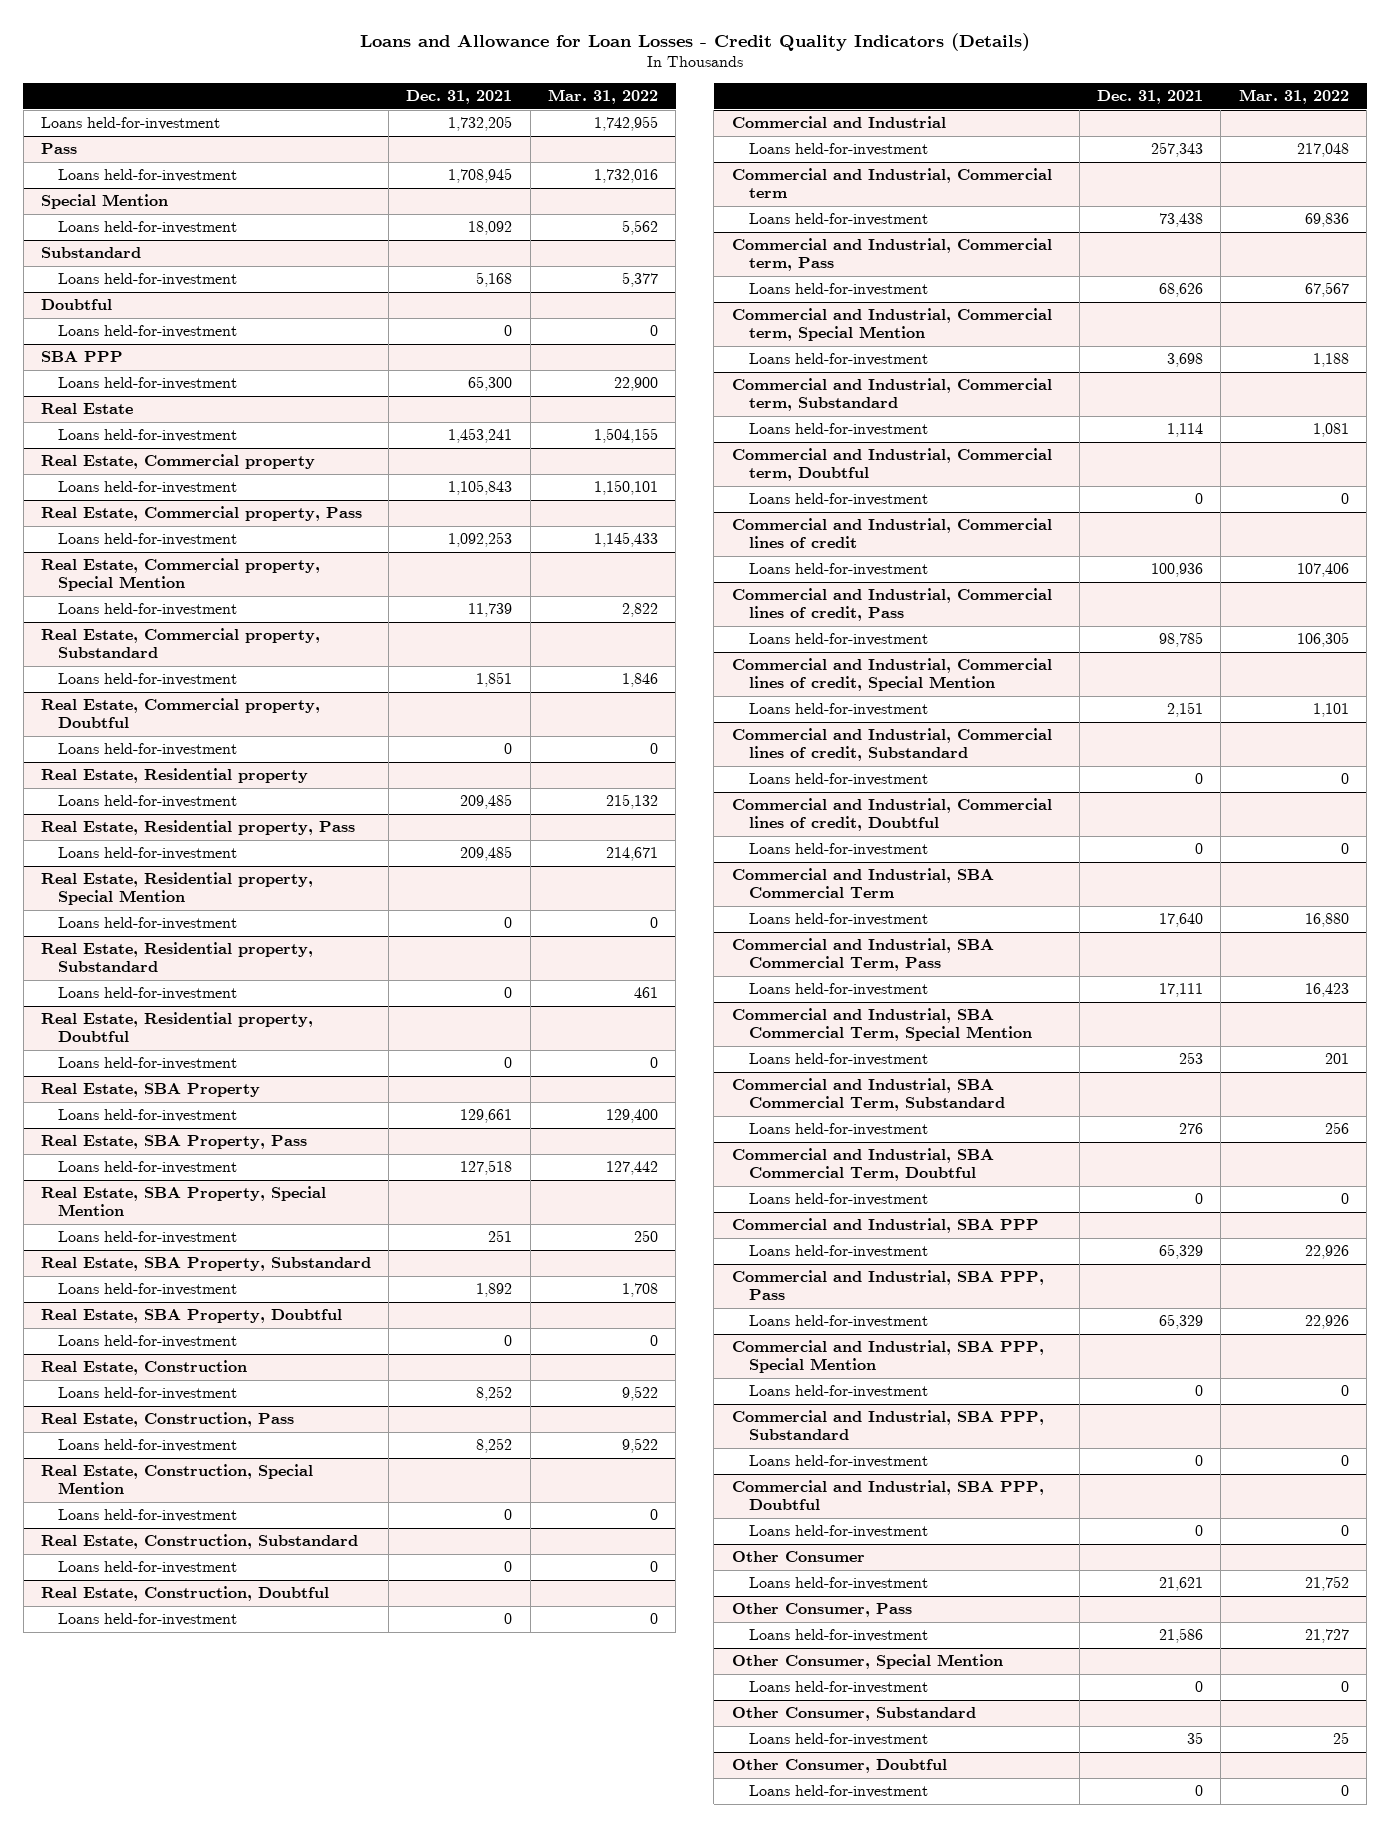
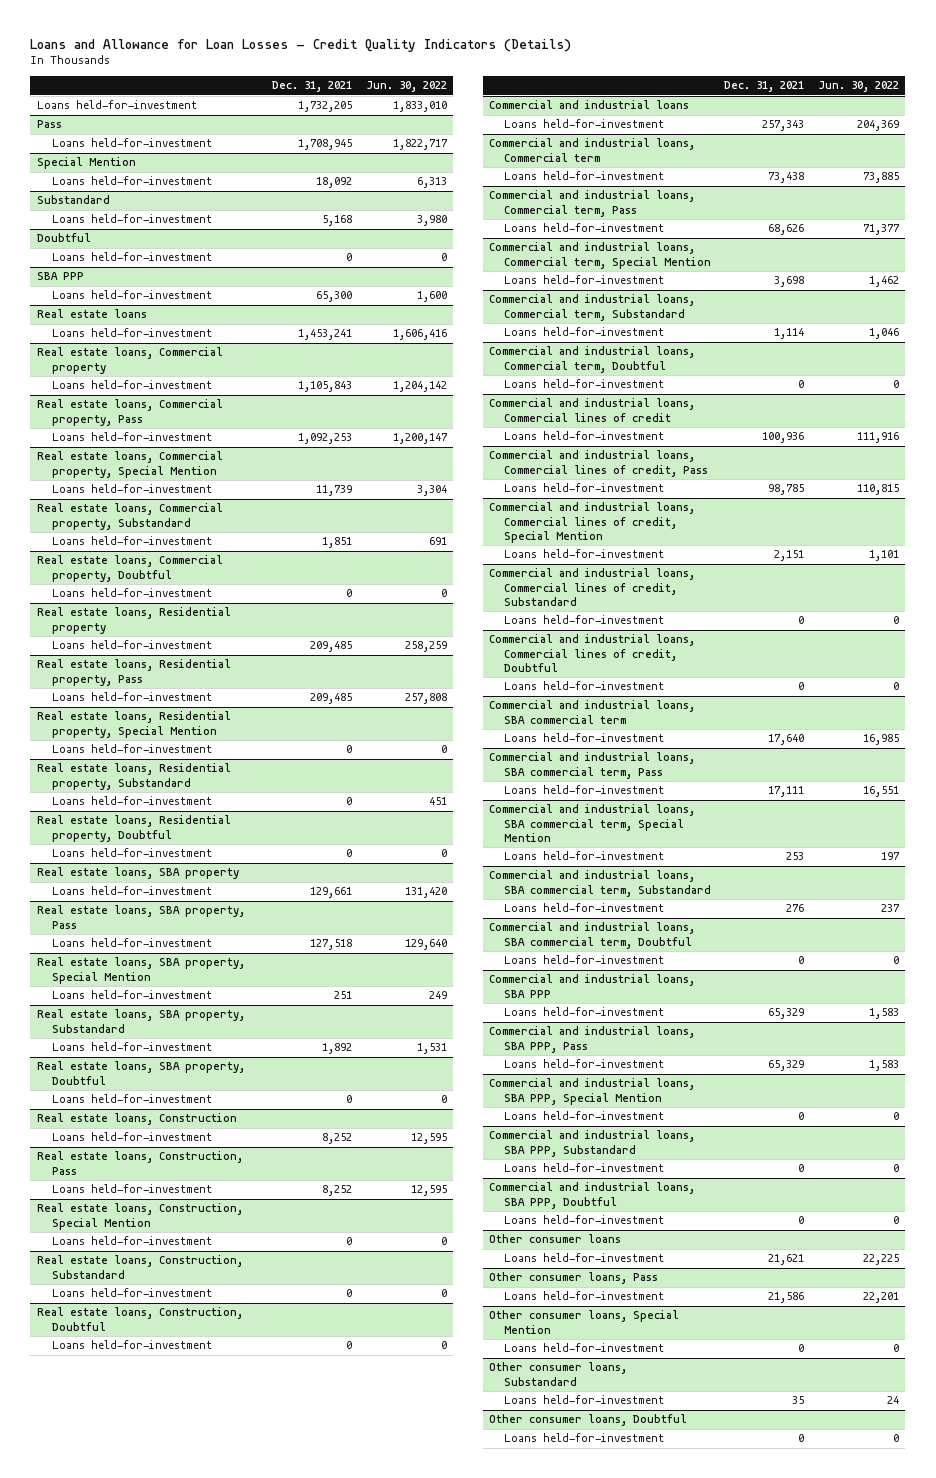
[547,89,658,105] Mar. 31, 2022 -> none
none -> [365,81,447,93] Jun. 30, 2022
[40,403,133,415] Real Estate -> [37,309,148,319] Real estate loans
[40,454,315,470] Real Estate, Commercial property -> [37,347,224,374] Real estate loans, Commercial property
[40,506,362,522] Real Estate, Commercial property, Pass -> [37,399,224,426] Real estate loans, Commercial property, Pass
[40,558,320,592] Real Estate, Commercial property, Special Mention -> [37,451,224,478] Real estate loans, Commercial property, Special Mention
[40,628,320,659] Real Estate, Commercial property, Substandard -> [37,503,224,530] Real estate loans, Commercial property, Substandard
[40,698,320,729] Real Estate, Commercial property, Doubtful -> [37,555,224,582] Real estate loans, Commercial property, Doubtful
[40,768,308,784] Real Estate, Residential property -> [37,607,232,634] Real estate loans, Residential property
[40,820,355,836] Real Estate, Residential property, Pass -> [37,659,232,686] Real estate loans, Residential property, Pass
[40,872,313,906] Real Estate, Residential property, Special Mention -> [37,711,232,738] Real estate loans, Residential property, Special Mention
[40,942,313,973] Real Estate, Residential property, Substandard -> [37,763,232,790] Real estate loans, Residential property, Substandard
[40,1012,313,1043] Real Estate, Residential property, Doubtful -> [37,815,232,842] Real estate loans, Residential property, Doubtful
[40,1083,260,1098] Real Estate, SBA Property -> [37,867,240,880] Real estate loans, SBA property
[40,1135,307,1150] Real Estate, SBA Property, Pass -> [37,905,246,929] Real estate loans, SBA property, Pass
[40,1186,326,1217] Real Estate, SBA Property, Special Mention -> [37,957,246,984] Real estate loans, SBA property, Special Mention
[40,1257,371,1272] Real Estate, SBA Property, Substandard -> [37,1009,246,1033] Real estate loans, SBA property, Substandard
[40,1309,342,1324] Real Estate, SBA Property, Doubtful -> [37,1061,246,1085] Real estate loans, SBA property, Doubtful
[40,1360,247,1376] Real Estate, Construction -> [37,1113,238,1126] Real estate loans, Construction
[40,1412,294,1428] Real Estate, Construction, Pass -> [37,1151,244,1175] Real estate loans, Construction, Pass
[40,1464,313,1495] Real Estate, Construction, Special Mention -> [37,1203,244,1230] Real estate loans, Construction, Special Mention
[40,1534,358,1550] Real Estate, Construction, Substandard -> [37,1255,244,1279] Real estate loans, Construction, Substandard
[40,1586,329,1602] Real Estate, Construction, Doubtful -> [37,1307,244,1331] Real estate loans, Construction, Doubtful
[731,116,946,129] Commercial and Industrial -> [489,100,690,110] Commercial and industrial loans
[731,168,1052,199] Commercial and Industrial, Commercial term -> [489,138,696,162] Commercial and industrial loans, Commercial term
[731,238,1052,272] Commercial and Industrial, Commercial term, Pass -> [489,190,696,217] Commercial and industrial loans, Commercial term, Pass
[731,308,1052,342] Commercial and Industrial, Commercial term, Special Mention -> [489,242,711,269] Commercial and industrial loans, Commercial term, Special Mention
[731,378,1052,412] Commercial and Industrial, Commercial term, Substandard -> [489,294,696,321] Commercial and industrial loans, Commercial term, Substandard
[731,448,1052,482] Commercial and Industrial, Commercial term, Doubtful -> [489,346,696,373] Commercial and industrial loans, Commercial term, Doubtful
[731,518,1052,549] Commercial and Industrial, Commercial lines of credit -> [489,398,696,422] Commercial and industrial loans, Commercial lines of credit
[731,588,1052,622] Commercial and Industrial, Commercial lines of credit, Pass -> [489,450,708,477] Commercial and industrial loans, Commercial lines of credit, Pass
[731,658,1052,692] Commercial and Industrial, Commercial lines of credit, Special Mention -> [489,502,696,543] Commercial and industrial loans, Commercial lines of credit, Special Mention
[731,728,1052,762] Commercial and Industrial, Commercial lines of credit, Substandard -> [489,568,696,606] Commercial and industrial loans, Commercial lines of credit, Substandard
[731,798,1052,832] Commercial and Industrial, Commercial lines of credit, Doubtful -> [489,634,696,672] Commercial and industrial loans, Commercial lines of credit, Doubtful
[731,868,994,899] Commercial and Industrial, SBA Commercial Term -> [489,700,696,724] Commercial and industrial loans, SBA commercial term
[731,938,994,972] Commercial and Industrial, SBA Commercial Term, Pass -> [489,752,696,779] Commercial and industrial loans, SBA commercial term, Pass
[731,1008,1032,1042] Commercial and Industrial, SBA Commercial Term, Special Mention -> [489,804,696,842] Commercial and industrial loans, SBA commercial term, Special Mention
[731,1078,1005,1112] Commercial and Industrial, SBA Commercial Term, Substandard -> [489,870,711,897] Commercial and industrial loans, SBA commercial term, Substandard
[731,1148,994,1182] Commercial and Industrial, SBA Commercial Term, Doubtful -> [489,922,696,949] Commercial and industrial loans, SBA commercial term, Doubtful
[731,1218,1039,1234] Commercial and Industrial, SBA PPP -> [489,974,696,998] Commercial and industrial loans, SBA PPP
[731,1270,1044,1301] Commercial and Industrial, SBA PPP, Pass -> [489,1026,696,1053] Commercial and industrial loans, SBA PPP, Pass
[731,1340,1044,1374] Commercial and Industrial, SBA PPP, Special Mention -> [489,1078,696,1105] Commercial and industrial loans, SBA PPP, Special Mention
[731,1410,1044,1441] Commercial and Industrial, SBA PPP, Substandard -> [489,1130,696,1157] Commercial and industrial loans, SBA PPP, Substandard
[731,1480,1044,1511] Commercial and Industrial, SBA PPP, Doubtful -> [489,1182,696,1209] Commercial and industrial loans, SBA PPP, Doubtful
[731,1551,865,1563] Other Consumer -> [489,1234,622,1244] Other consumer loans
[731,1603,912,1618] Other Consumer, Pass -> [489,1272,659,1285] Other consumer loans, Pass
[731,1654,1003,1670] Other Consumer, Special Mention -> [489,1310,680,1334] Other consumer loans, Special Mention
[731,1707,976,1722] Other Consumer, Substandard -> [489,1362,628,1386] Other consumer loans, Substandard
[731,1759,947,1774] Other Consumer, Doubtful -> [489,1414,688,1427] Other consumer loans, Doubtful

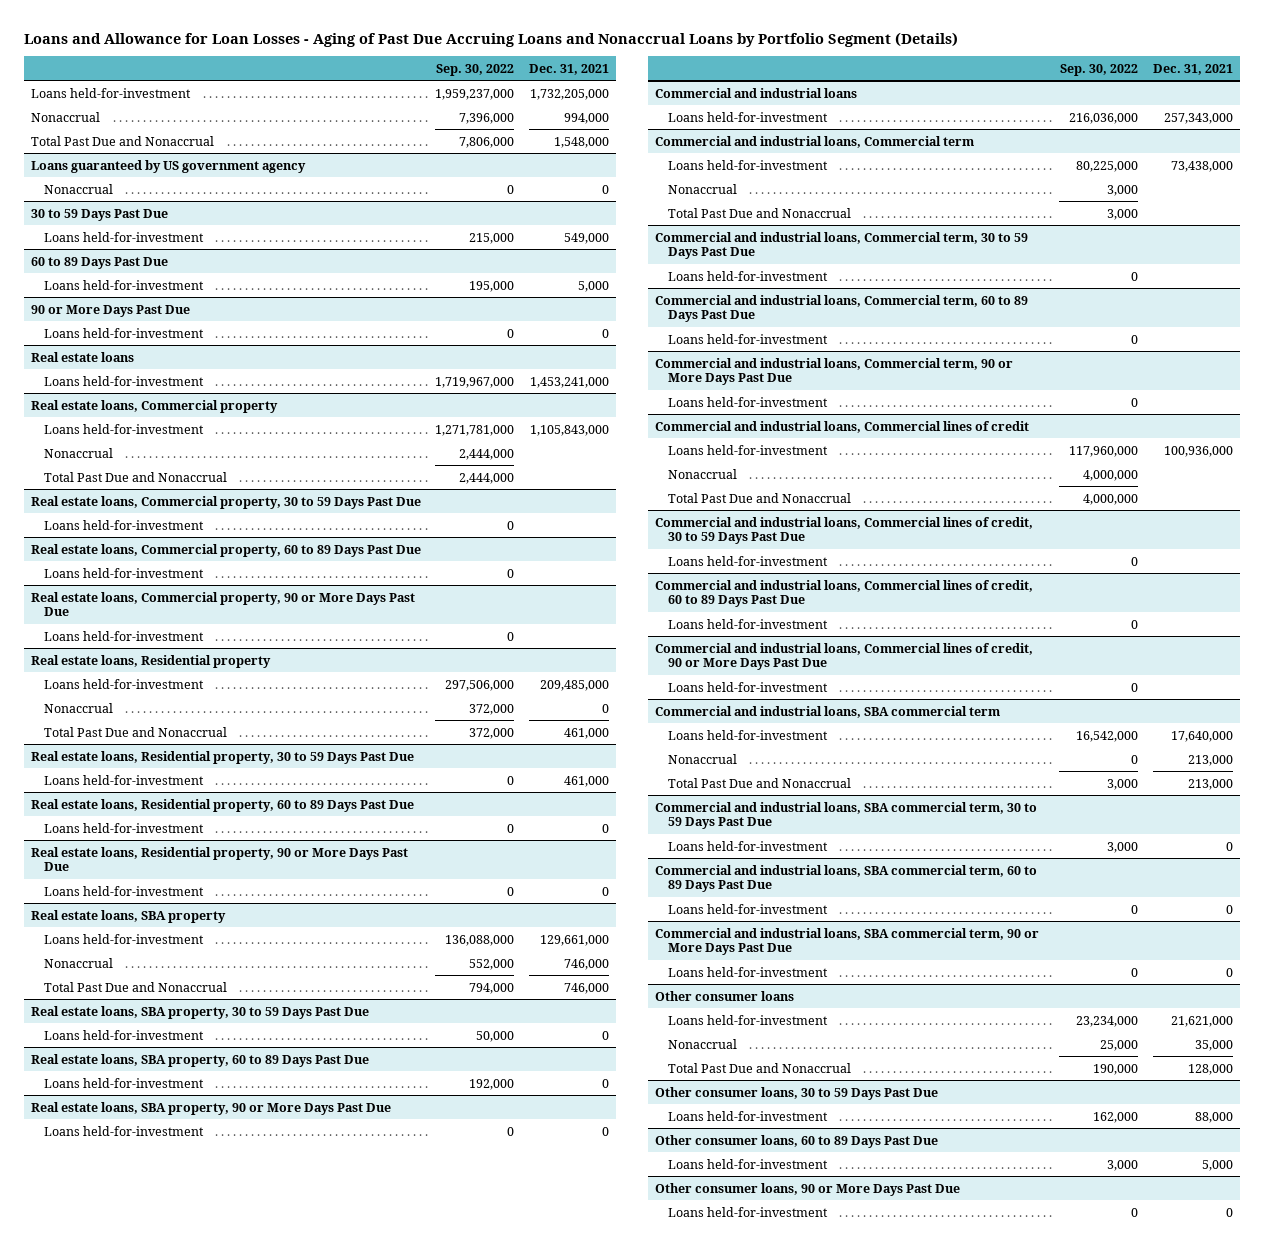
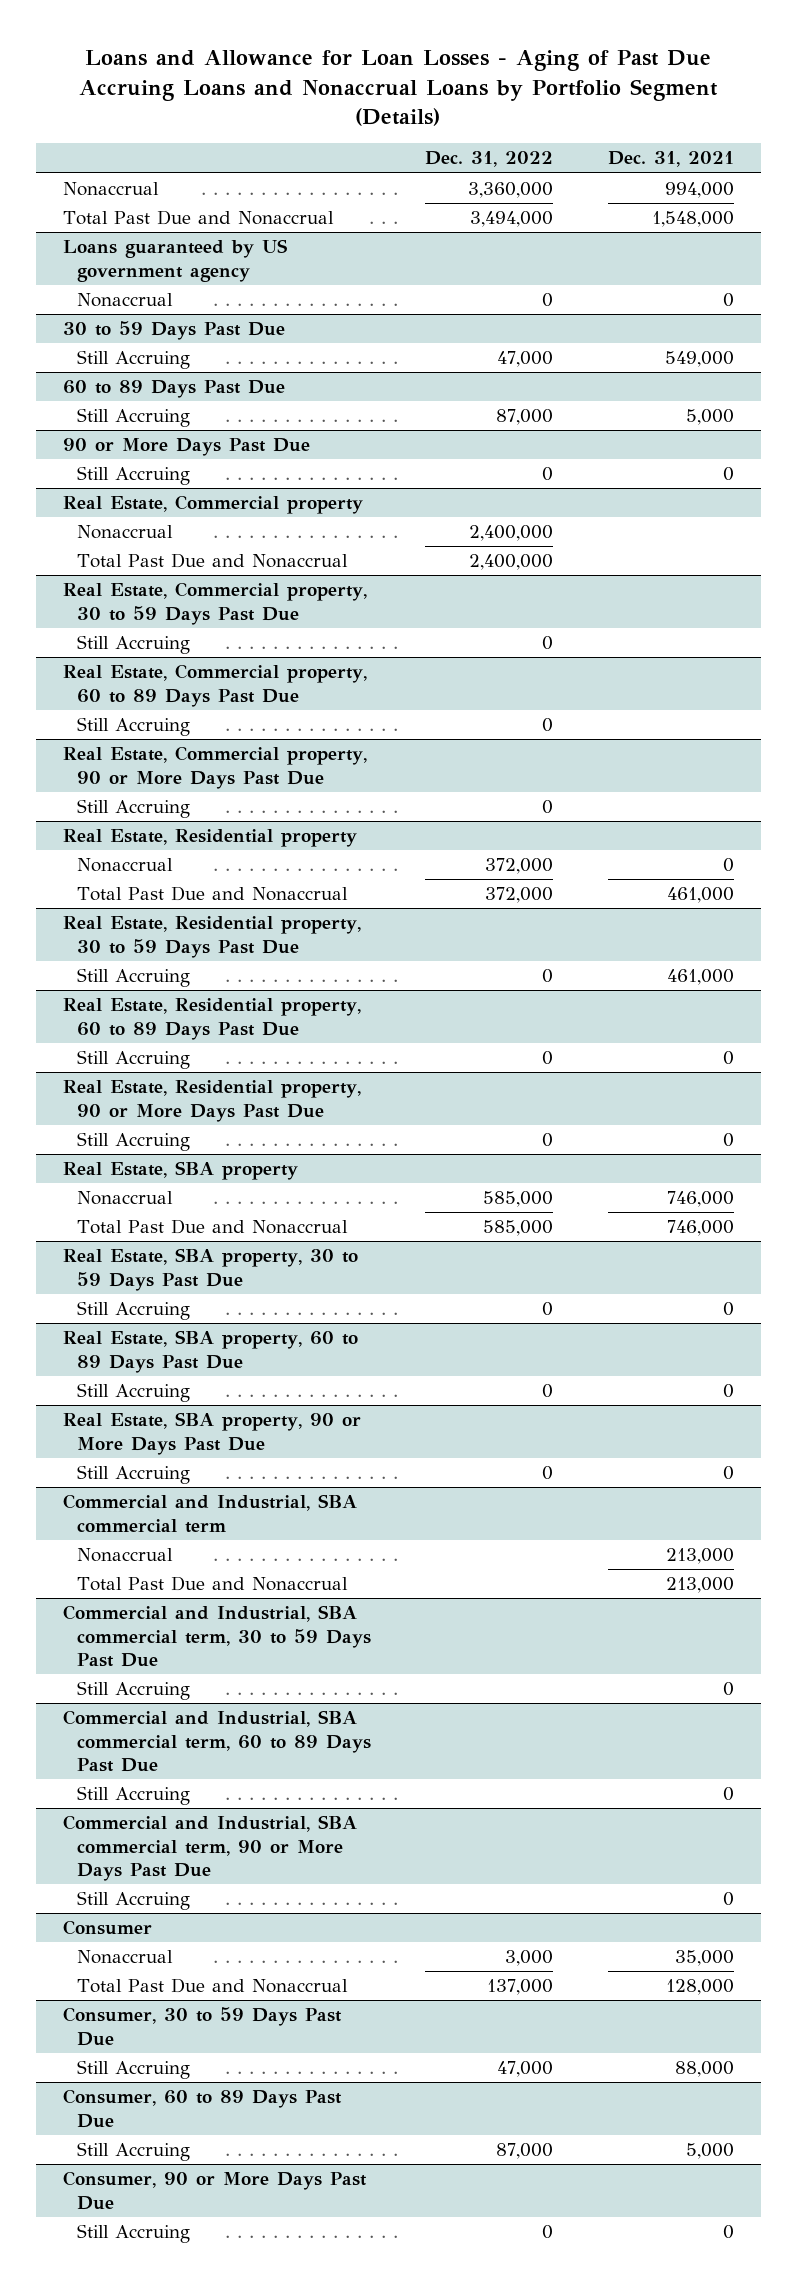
[436,63,515,76] Sep. 30, 2022 -> none
none -> [425,151,554,168] Dec. 31, 2022
[30,87,191,98] Loans held-for-investment -> none
[43,231,204,242] Loans held-for-investment -> [76,350,190,370] Still Accruing
[43,279,204,290] Loans held-for-investment -> none
none -> [76,408,190,428] Still Accruing
[43,327,204,338] Loans held-for-investment -> none
[30,351,134,362] Real estate loans -> none
[43,375,204,386] Loans held-for-investment -> none
[43,423,204,434] Loans held-for-investment -> none
none -> [76,466,190,486] Still Accruing
[30,399,278,413] Real estate loans, Commercial property -> [63,495,364,515] Real Estate, Commercial property
[43,519,204,530] Loans held-for-investment -> none
[43,567,204,578] Loans held-for-investment -> none
[43,630,204,641] Loans held-for-investment -> none
[43,678,204,689] Loans held-for-investment -> none
[30,495,421,509] Real estate loans, Commercial property, 30 to 59 Days Past Due -> [63,582,368,625] Real Estate, Commercial property, 30 to 59 Days Past Due
none -> [76,635,190,655] Still Accruing
[30,543,421,557] Real estate loans, Commercial property, 60 to 89 Days Past Due -> [63,664,368,707] Real Estate, Commercial property, 60 to 89 Days Past Due
none -> [76,717,190,737] Still Accruing
[30,591,415,617] Real estate loans, Commercial property, 90 or More Days Past Due -> [63,746,368,789] Real Estate, Commercial property, 90 or More Days Past Due
none -> [76,799,190,819] Still Accruing
[30,654,271,668] Real estate loans, Residential property -> [63,829,358,848] Real Estate, Residential property
[43,822,204,833] Loans held-for-investment -> none
[43,885,204,896] Loans held-for-investment -> none
[43,933,204,944] Loans held-for-investment -> none
[30,750,414,764] Real estate loans, Residential property, 30 to 59 Days Past Due -> [63,916,362,958] Real Estate, Residential property, 30 to 59 Days Past Due
[43,774,204,785] Loans held-for-investment -> [76,968,190,988] Still Accruing
[30,798,414,812] Real estate loans, Residential property, 60 to 89 Days Past Due -> [63,998,362,1040] Real Estate, Residential property, 60 to 89 Days Past Due
none -> [76,1050,190,1070] Still Accruing
[30,846,408,872] Real estate loans, Residential property, 90 or More Days Past Due -> [63,1080,362,1122] Real Estate, Residential property, 90 or More Days Past Due
none -> [76,1132,190,1152] Still Accruing
[30,909,226,923] Real estate loans, SBA property -> [63,1161,299,1181] Real Estate, SBA property
[43,1029,204,1040] Loans held-for-investment -> none
[43,1077,204,1088] Loans held-for-investment -> none
[43,1125,204,1136] Loans held-for-investment -> none
[654,87,857,98] Commercial and industrial loans -> none
[667,111,828,122] Loans held-for-investment -> none
[654,135,974,148] Commercial and industrial loans, Commercial term -> none
[667,159,828,170] Loans held-for-investment -> none
[667,183,737,194] Nonaccrual -> none
[667,207,851,218] Total Past Due and Nonaccrual -> none
[654,231,1028,260] Commercial and industrial loans, Commercial term, 30 to 59 Days Past Due -> none
[667,270,828,281] Loans held-for-investment -> none
[654,294,1028,323] Commercial and industrial loans, Commercial term, 60 to 89 Days Past Due -> none
[667,333,828,344] Loans held-for-investment -> none
[654,357,1013,386] Commercial and industrial loans, Commercial term, 90 or More Days Past Due -> none
[667,396,828,407] Loans held-for-investment -> none
[654,420,1029,433] Commercial and industrial loans, Commercial lines of credit -> none
[667,444,828,455] Loans held-for-investment -> none
[667,468,737,479] Nonaccrual -> none
[667,492,851,503] Total Past Due and Nonaccrual -> none
[654,516,1033,545] Commercial and industrial loans, Commercial lines of credit, 30 to 59 Days Past Due -> none
[667,555,828,566] Loans held-for-investment -> none
[654,579,1033,608] Commercial and industrial loans, Commercial lines of credit, 60 to 89 Days Past Due -> none
[667,618,828,629] Loans held-for-investment -> none
[654,642,1033,671] Commercial and industrial loans, Commercial lines of credit, 90 or More Days Past Due -> none
[667,681,828,692] Loans held-for-investment -> none
[667,729,828,740] Loans held-for-investment -> none
[30,1005,369,1019] Real estate loans, SBA property, 30 to 59 Days Past Due -> [63,1248,359,1291] Real Estate, SBA property, 30 to 59 Days Past Due
none -> [76,1301,190,1321] Still Accruing
[30,1053,369,1067] Real estate loans, SBA property, 60 to 89 Days Past Due -> [63,1330,359,1373] Real Estate, SBA property, 60 to 89 Days Past Due
none -> [76,1383,190,1403] Still Accruing
[30,1101,391,1115] Real estate loans, SBA property, 90 or More Days Past Due -> [63,1412,362,1455] Real Estate, SBA property, 90 or More Days Past Due
none -> [76,1465,190,1485] Still Accruing
[654,705,1000,718] Commercial and industrial loans, SBA commercial term -> [63,1494,358,1533] Commercial and Industrial, SBA commercial term
[667,840,828,851] Loans held-for-investment -> none
[667,903,828,914] Loans held-for-investment -> none
[667,966,828,977] Loans held-for-investment -> none
[667,1014,828,1025] Loans held-for-investment -> none
[654,801,1037,830] Commercial and industrial loans, SBA commercial term, 30 to 59 Days Past Due -> [63,1605,371,1668] Commercial and Industrial, SBA commercial term, 30 to 59 Days Past Due
none -> [76,1681,190,1701] Still Accruing
[654,864,1037,893] Commercial and industrial loans, SBA commercial term, 60 to 89 Days Past Due -> [63,1710,371,1773] Commercial and Industrial, SBA commercial term, 60 to 89 Days Past Due
none -> [76,1786,190,1806] Still Accruing
[654,927,1039,956] Commercial and industrial loans, SBA commercial term, 90 or More Days Past Due -> [63,1815,358,1882] Commercial and Industrial, SBA commercial term, 90 or More Days Past Due
none -> [76,1891,190,1911] Still Accruing
[654,990,794,1001] Other consumer loans -> [63,1920,153,1936] Consumer
[667,1110,828,1121] Loans held-for-investment -> none
[667,1158,828,1169] Loans held-for-investment -> none
[667,1206,828,1217] Loans held-for-investment -> none
[654,1086,938,1100] Other consumer loans, 30 to 59 Days Past Due -> [63,2007,343,2046] Consumer, 30 to 59 Days Past Due
none -> [76,2060,190,2080] Still Accruing
[654,1134,938,1148] Other consumer loans, 60 to 89 Days Past Due -> [63,2089,343,2128] Consumer, 60 to 89 Days Past Due
none -> [76,2142,190,2162] Still Accruing
[654,1182,960,1196] Other consumer loans, 90 or More Days Past Due -> [63,2171,368,2210] Consumer, 90 or More Days Past Due
none -> [76,2224,190,2244] Still Accruing

